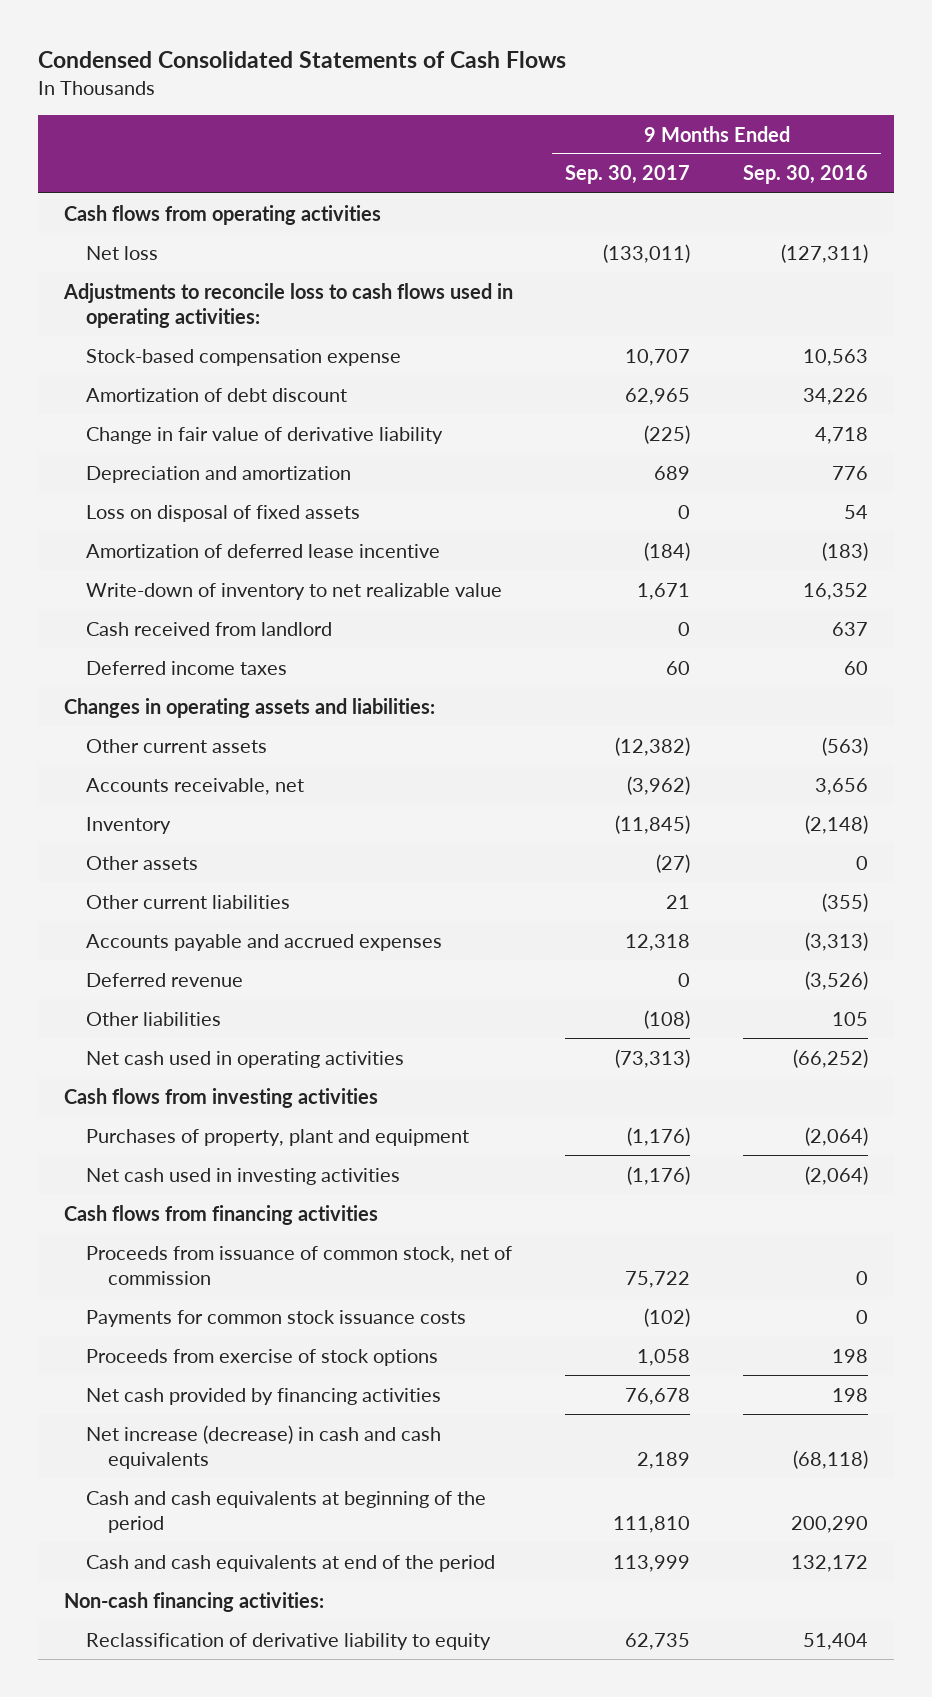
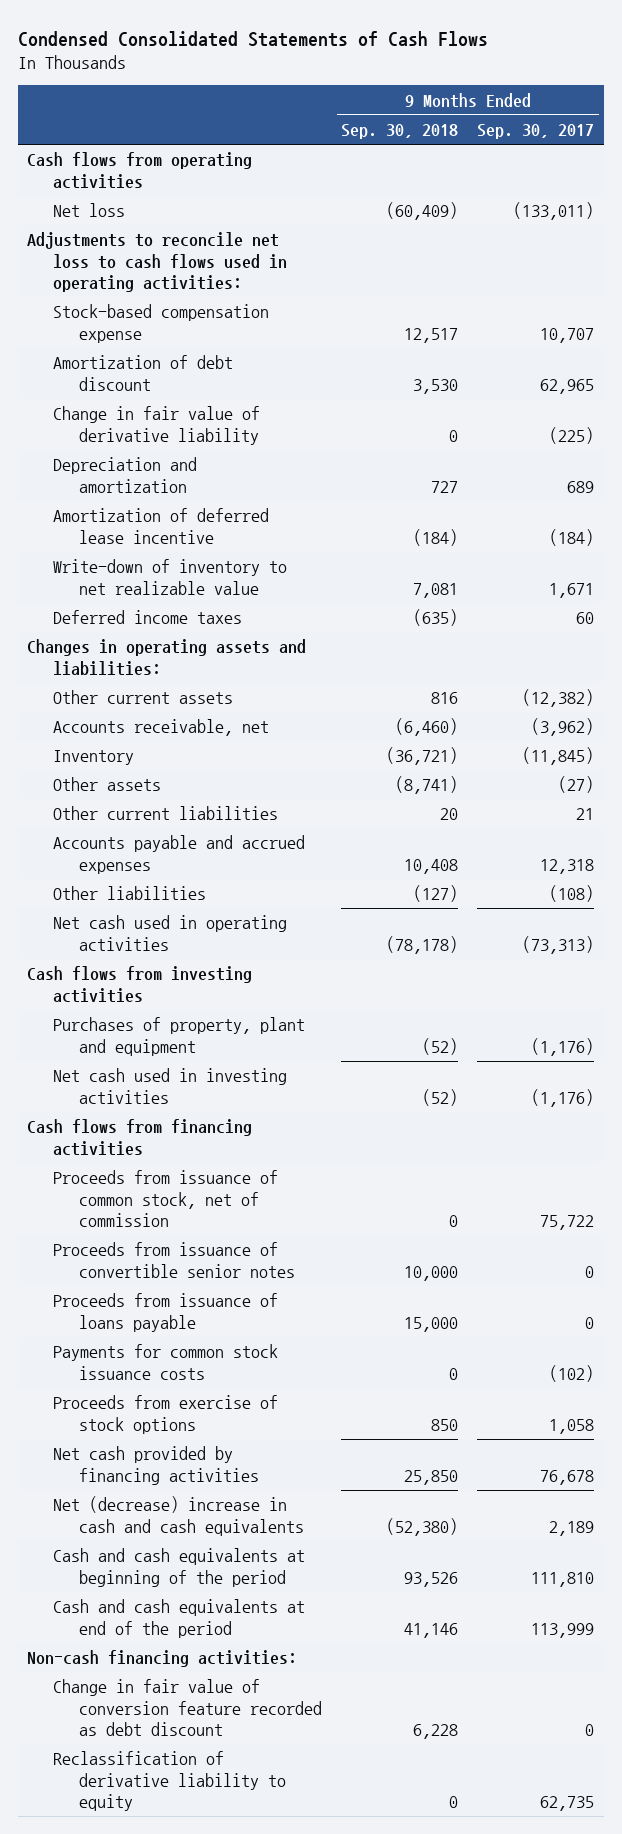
[742,165,868,185] Sep. 30, 2016 -> none
none -> [341,124,459,140] Sep. 30, 2018
[62,282,513,329] Adjustments to reconcile loss to cash flows used in operating activities: -> [27,232,288,293] Adjustments to reconcile net loss to cash flows used in operating activities:
[85,504,360,522] Loss on disposal of fixed assets -> none
[85,621,332,636] Cash received from landlord -> none
[85,972,243,987] Deferred revenue -> none
none -> [53,1242,296,1278] Proceeds from issuance of convertible senior notes
none -> [53,1293,279,1332] Proceeds from issuance of loans payable
[85,1424,441,1470] Net increase (decrease) in cash and cash equivalents -> [53,1496,305,1536] Net (decrease) increase in cash and cash equivalents
none -> [53,1679,323,1737] Change in fair value of conversion feature recorded as debt discount

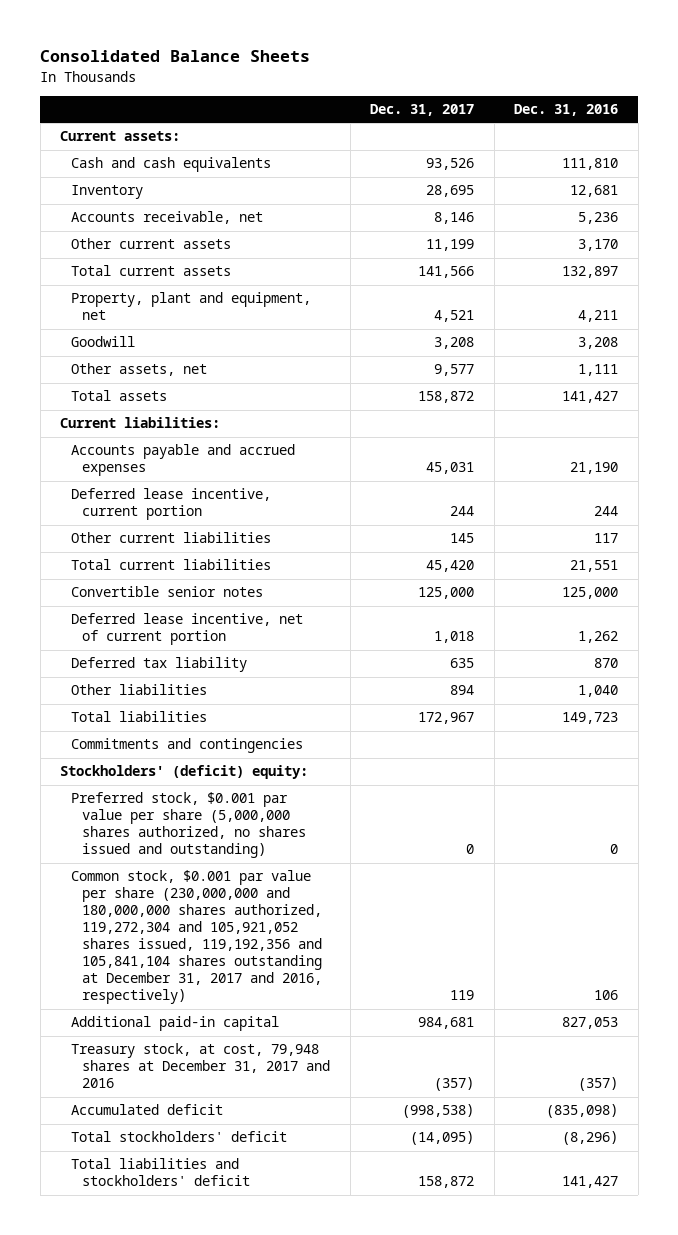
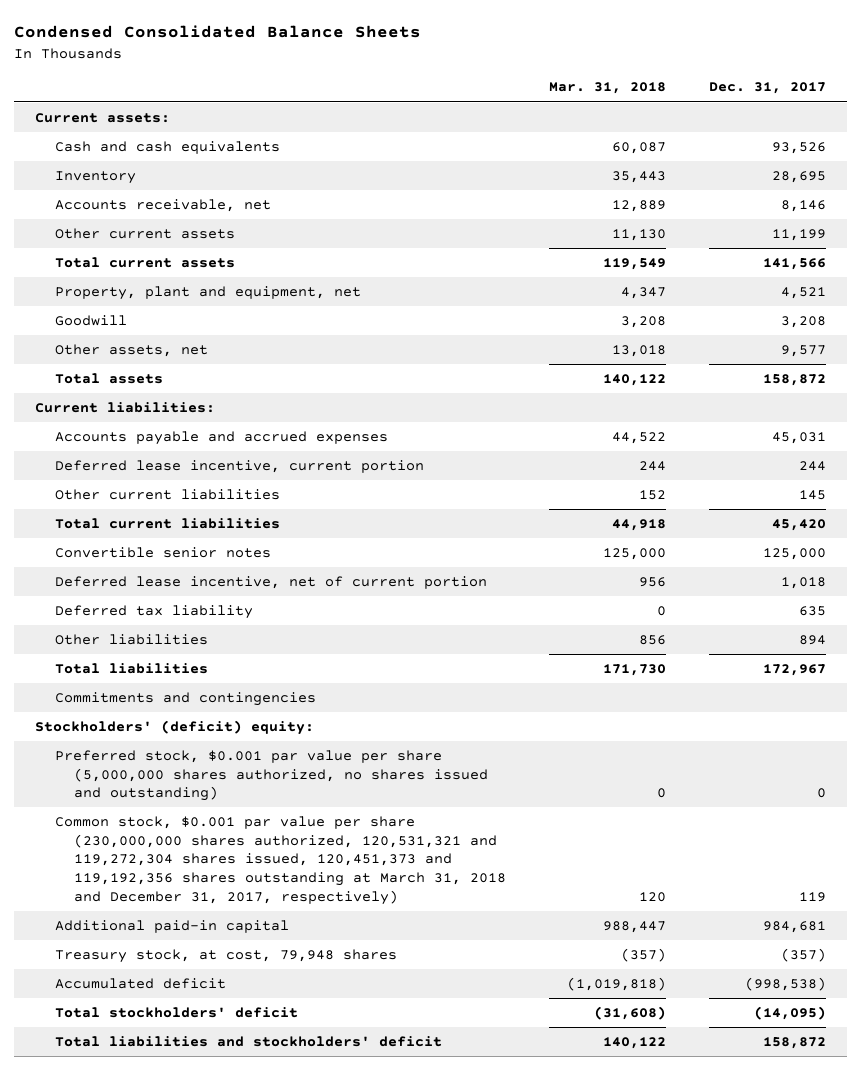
[40,50,311,63] Consolidated Balance Sheets -> [13,25,421,39] Condensed Consolidated Balance Sheets
[514,104,619,117] Dec. 31, 2016 -> none
none -> [549,82,667,95] Mar. 31, 2018
[71,870,323,1005] Common stock, $0.001 par value per share (230,000,000 and 180,000,000 shares authorized, 119,272,304 and 105,921,052 shares issued, 119,192,356 and 105,841,104 shares outstanding at December 31, 2017 and 2016, respectively) -> [54,815,507,905] Common stock, $0.001 par value per share (230,000,000 shares authorized, 120,531,321 and 119,272,304 shares issued, 120,451,373 and 119,192,356 shares outstanding at March 31, 2018 and December 31, 2017, respectively)
[71,1043,331,1089] Treasury stock, at cost, 79,948 shares at December 31, 2017 and 2016 -> [54,948,397,963] Treasury stock, at cost, 79,948 shares

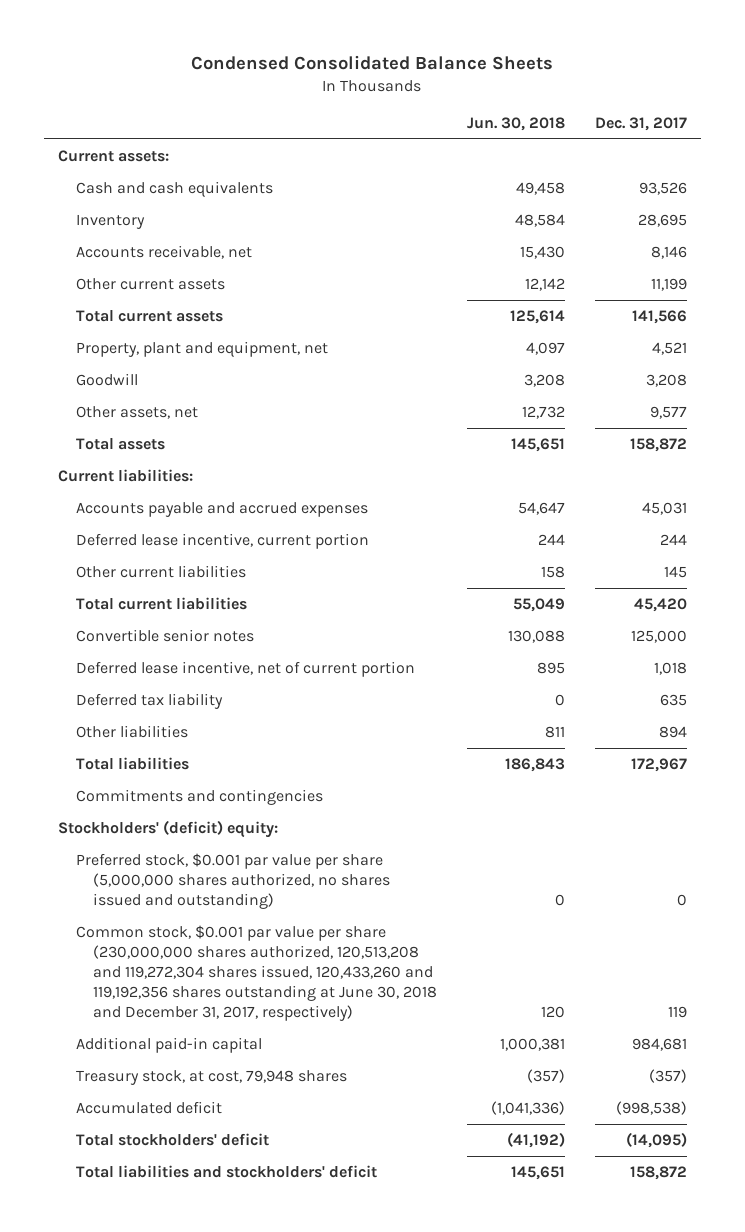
[549,82,667,95] Mar. 31, 2018 -> none
none -> [466,116,565,131] Jun. 30, 2018
[54,815,507,905] Common stock, $0.001 par value per share (230,000,000 shares authorized, 120,531,321 and 119,272,304 shares issued, 120,451,373 and 119,192,356 shares outstanding at March 31, 2018 and December 31, 2017, respectively) -> [75,925,438,1022] Common stock, $0.001 par value per share (230,000,000 shares authorized, 120,513,208 and 119,272,304 shares issued, 120,433,260 and 119,192,356 shares outstanding at June 30, 2018 and December 31, 2017, respectively)

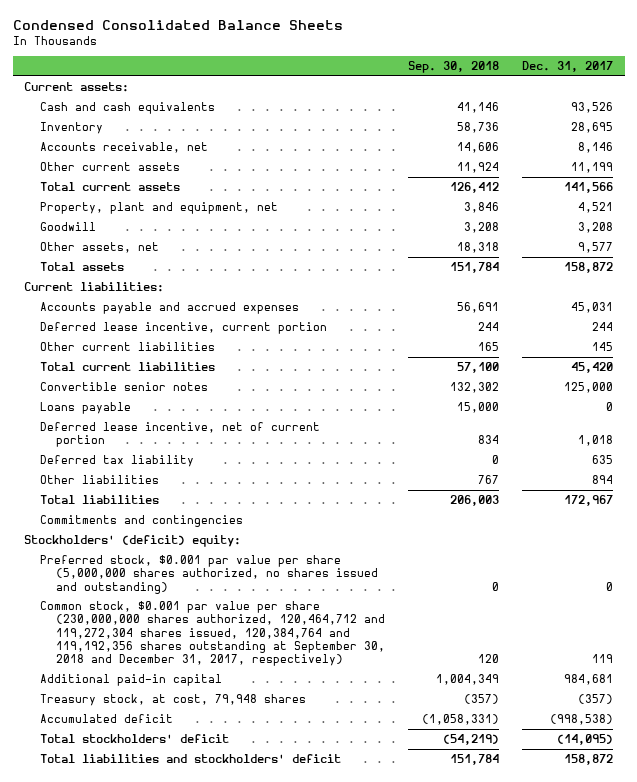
[466,116,565,131] Jun. 30, 2018 -> none
none -> [408,61,500,74] Sep. 30, 2018
none -> [40,402,132,415] Loans payable
[75,925,438,1022] Common stock, $0.001 par value per share (230,000,000 shares authorized, 120,513,208 and 119,272,304 shares issued, 120,433,260 and 119,192,356 shares outstanding at June 30, 2018 and December 31, 2017, respectively) -> [40,601,386,667] Common stock, $0.001 par value per share (230,000,000 shares authorized, 120,464,712 and 119,272,304 shares issued, 120,384,764 and 119,192,356 shares outstanding at September 30, 2018 and December 31, 2017, respectively)

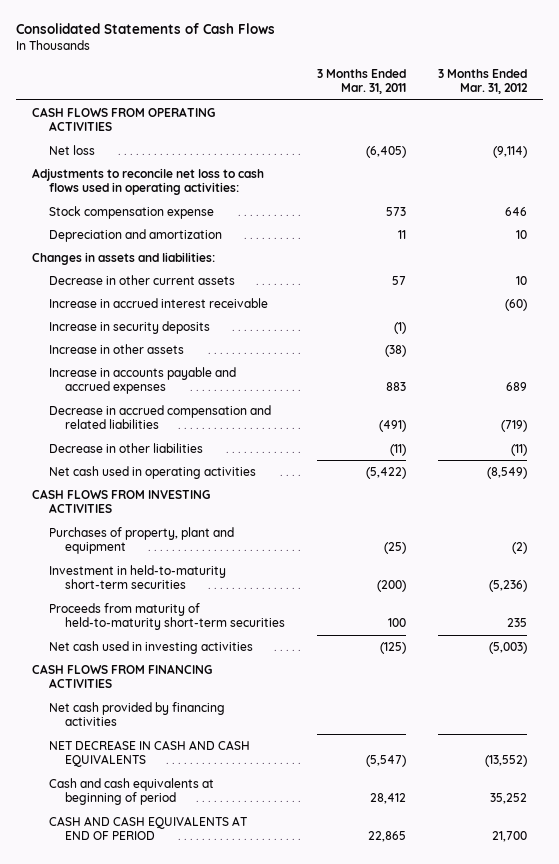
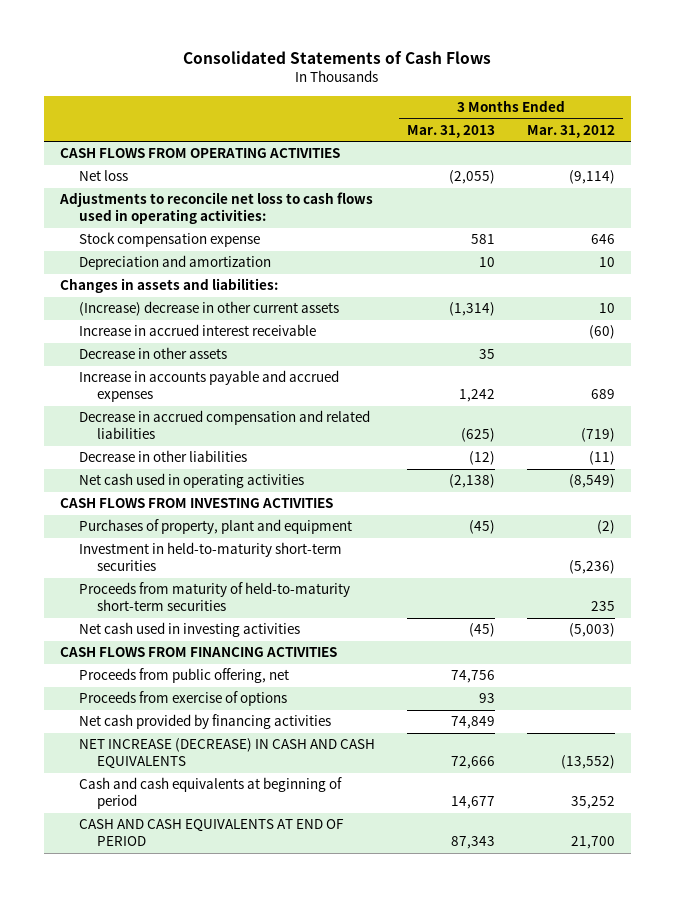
[317,68,407,95] 3 Months Ended Mar. 31, 2011 -> none
none -> [406,124,495,138] Mar. 31, 2013
[48,274,235,285] Decrease in other current assets -> [78,301,339,317] (Increase) decrease in other current assets
[48,320,210,334] Increase in security deposits -> none
[48,343,184,354] Increase in other assets -> [78,347,227,360] Decrease in other assets
none -> [78,668,289,684] Proceeds from public offering, net
none -> [78,691,287,707] Proceeds from exercise of options
[48,739,250,768] NET DECREASE IN CASH AND CASH EQUIVALENTS -> [78,738,375,770] NET INCREASE (DECREASE) IN CASH AND CASH EQUIVALENTS

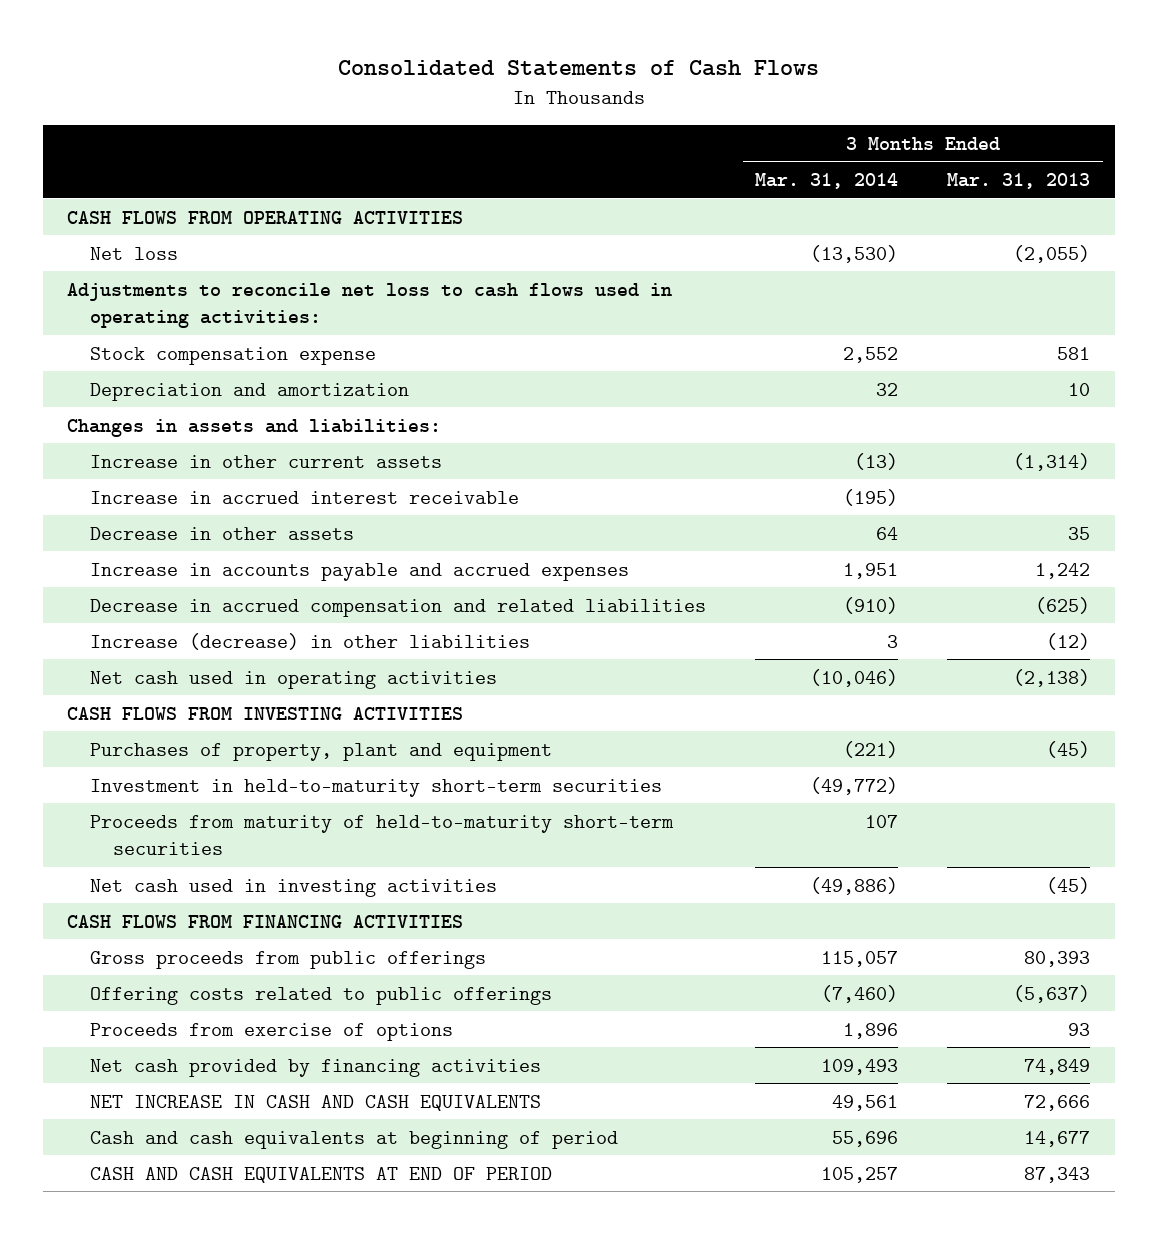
[526,124,615,138] Mar. 31, 2012 -> none
none -> [755,173,899,190] Mar. 31, 2014
[78,301,339,317] (Increase) decrease in other current assets -> [89,454,442,468] Increase in other current assets
[78,450,247,463] Decrease in other liabilities -> [89,632,530,650] Increase (decrease) in other liabilities
[78,668,289,684] Proceeds from public offering, net -> [89,950,486,969] Gross proceeds from public offerings
[450,670,495,684] 74,756 -> [1024,950,1091,967] 80,393
none -> [89,986,552,1005] Offering costs related to public offerings
[78,738,375,770] NET INCREASE (DECREASE) IN CASH AND CASH EQUIVALENTS -> [89,1094,541,1111] NET INCREASE IN CASH AND CASH EQUIVALENTS

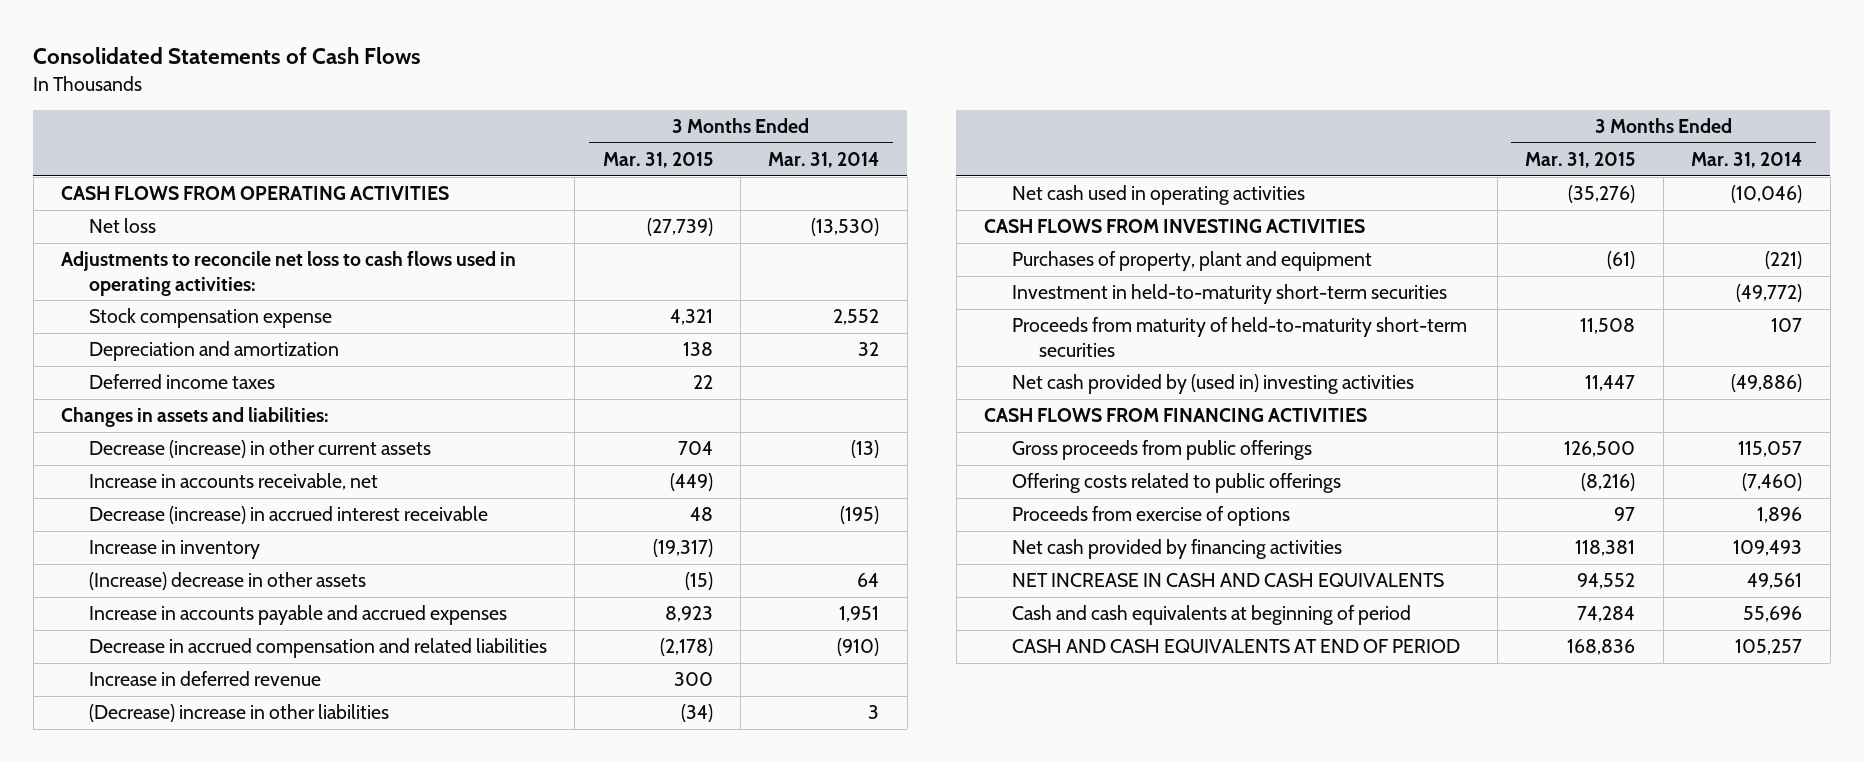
[947,173,1091,190] Mar. 31, 2013 -> none
none -> [602,152,713,169] Mar. 31, 2015
none -> [88,374,275,390] Deferred income taxes
[89,454,442,468] Increase in other current assets -> [88,440,431,459] Decrease (increase) in other current assets
none -> [88,473,378,491] Increase in accounts receivable, net
[89,490,519,504] Increase in accrued interest receivable -> [88,506,488,525] Decrease (increase) in accrued interest receivable
none -> [88,540,260,560] Increase in inventory
[89,526,354,540] Decrease in other assets -> [88,572,366,591] (Increase) decrease in other assets
none -> [88,671,321,687] Increase in deferred revenue
[89,632,530,650] Increase (decrease) in other liabilities -> [88,704,389,723] (Decrease) increase in other liabilities
[89,878,497,897] Net cash used in investing activities -> [1011,374,1414,395] Net cash provided by (used in) investing activities

